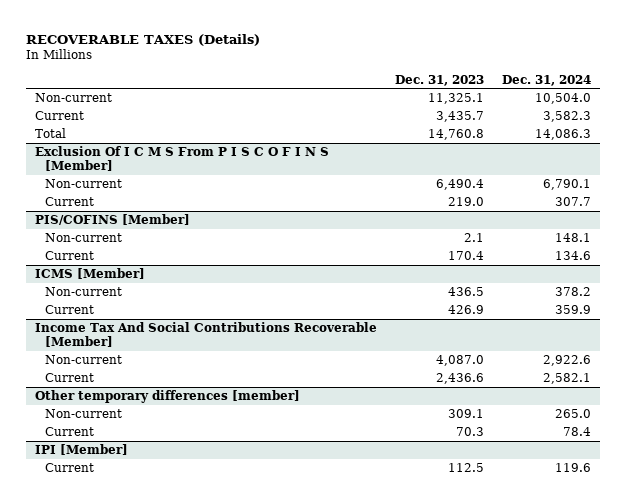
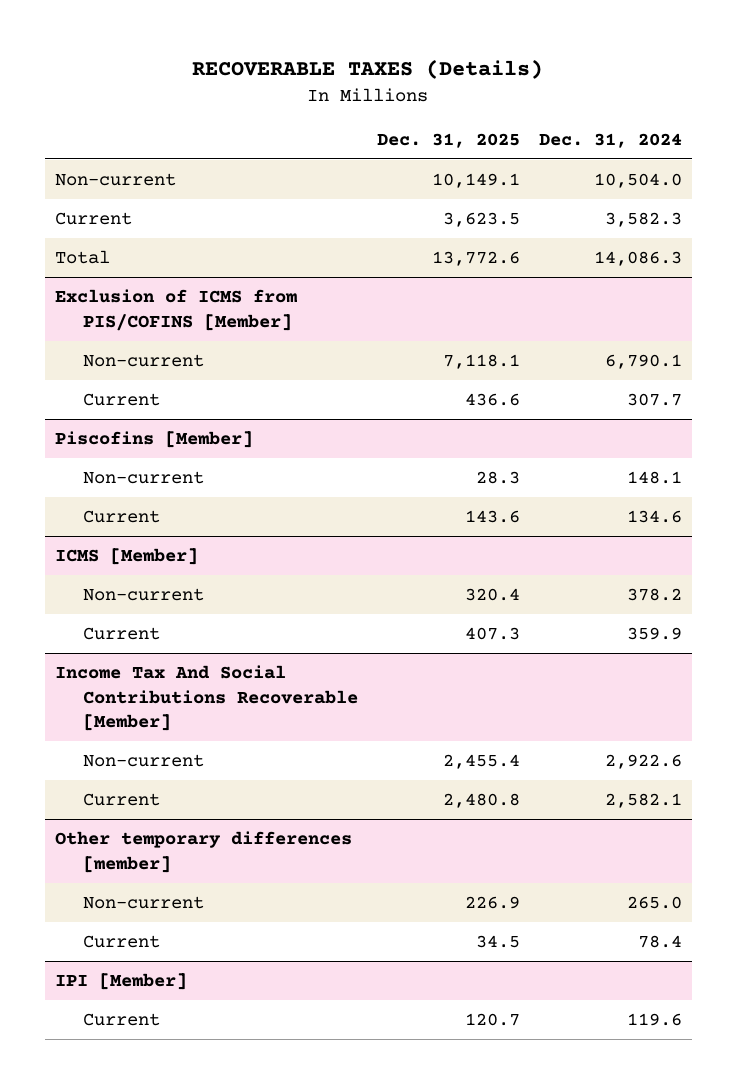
[395,74,485,86] Dec. 31, 2023 -> none
none -> [376,133,520,149] Dec. 31, 2025
[35,145,330,172] Exclusion Of I C M S From P I S C O F I N S [Member] -> [54,288,297,331] Exclusion of ICMS from PIS/COFINS [Member]
[35,213,191,225] PIS/COFINS [Member] -> [54,430,253,448] Piscofins [Member]

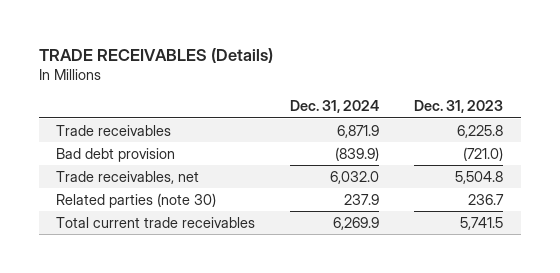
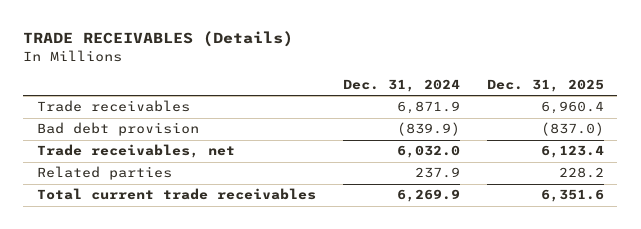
[414,100,504,114] Dec. 31, 2023 -> none
none -> [486,78,604,92] Dec. 31, 2025
[56,192,217,208] Related parties (note 30) -> [36,166,172,181] Related parties

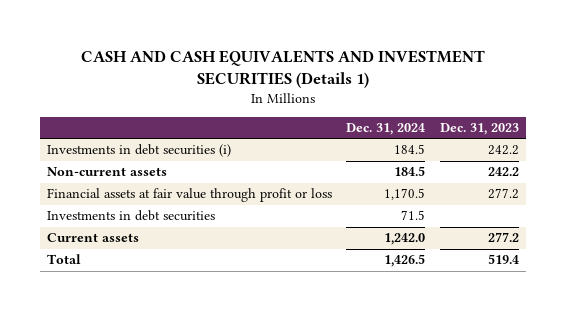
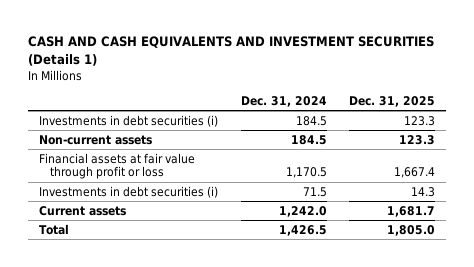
[439,123,519,136] Dec. 31, 2023 -> none
none -> [348,95,435,107] Dec. 31, 2025
[46,210,215,222] Investments in debt securities -> [39,185,219,198] Investments in debt securities (i)

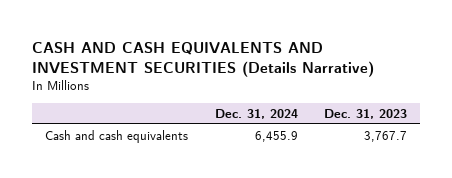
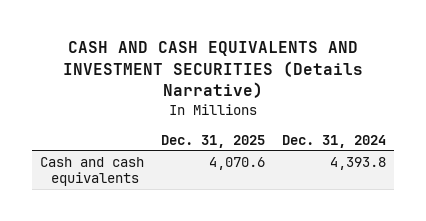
[323,109,407,120] Dec. 31, 2023 -> none
none -> [160,134,265,148] Dec. 31, 2025
[254,130,298,142] 6,455.9 -> [329,156,386,170] 4,393.8

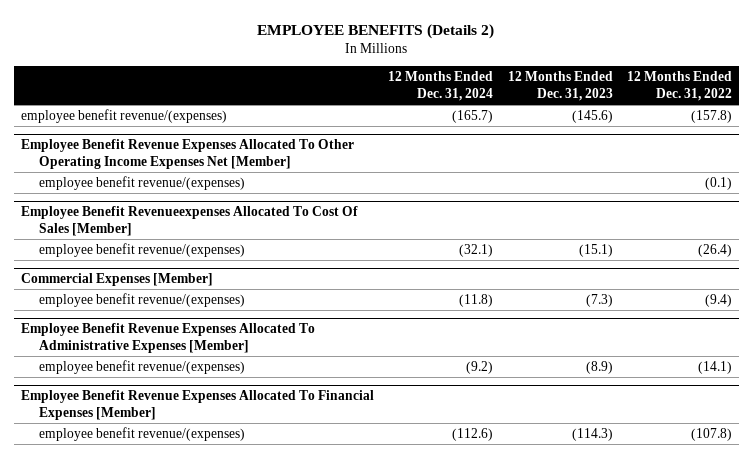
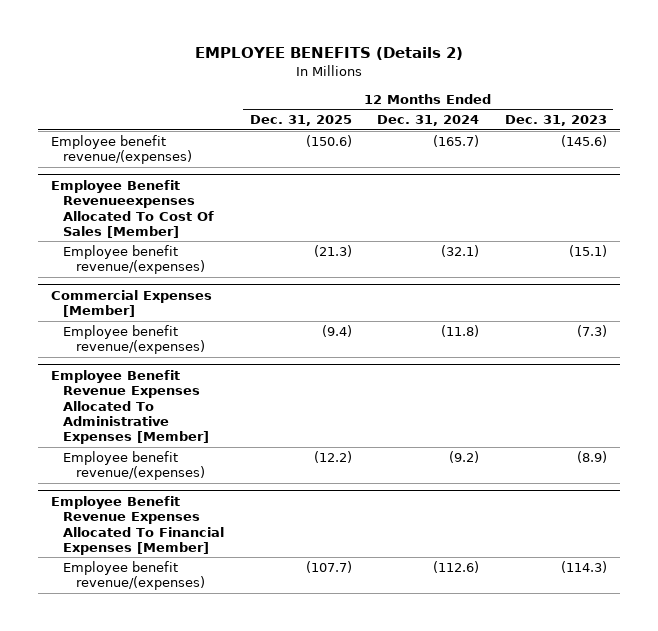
[627,71,733,101] 12 Months Ended Dec. 31, 2022 -> none
none -> [249,115,352,127] Dec. 31, 2025
[20,139,354,169] Employee Benefit Revenue Expenses Allocated To Other Operating Income Expenses Net [Member] -> none
[38,175,245,190] employee benefit revenue/(expenses) -> none
[20,108,227,123] employee benefit revenue/(expenses) -> [50,134,193,165] Employee benefit revenue/(expenses)
[38,242,245,257] employee benefit revenue/(expenses) -> [63,244,205,275] Employee benefit revenue/(expenses)
[38,292,245,307] employee benefit revenue/(expenses) -> [63,324,205,355] Employee benefit revenue/(expenses)
[38,359,245,374] employee benefit revenue/(expenses) -> [63,450,205,481] Employee benefit revenue/(expenses)
[38,426,245,441] employee benefit revenue/(expenses) -> [63,560,205,591] Employee benefit revenue/(expenses)

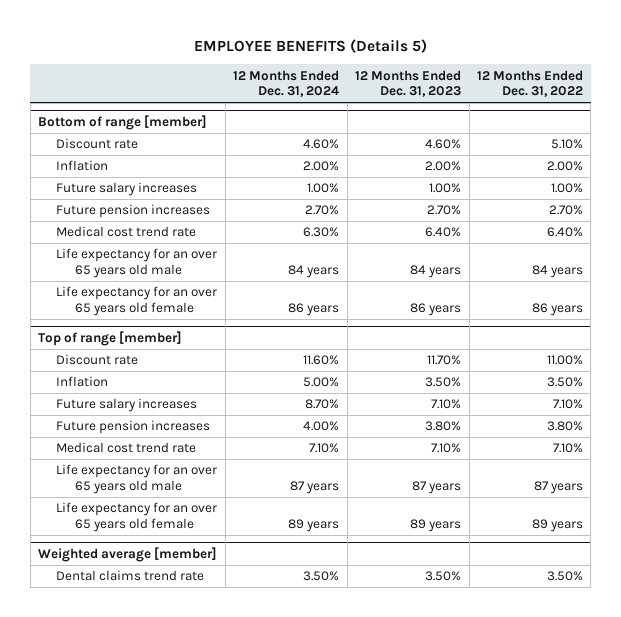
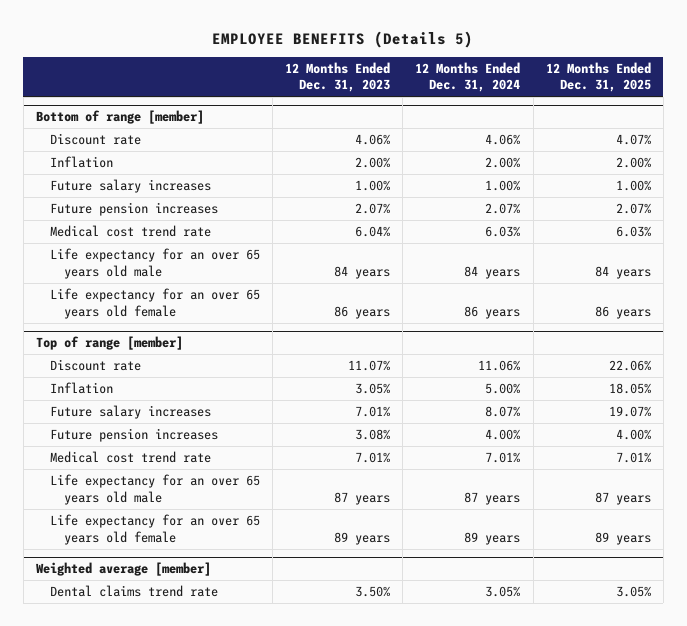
[477,69,584,98] 12 Months Ended Dec. 31, 2022 -> none
none -> [545,61,651,93] 12 Months Ended Dec. 31, 2025
[303,139,340,150] 4.60% -> [485,134,521,146] 4.06%
[425,139,462,150] 4.60% -> [355,134,391,146] 4.06%
[305,205,340,216] 2.70% -> [485,203,521,215] 2.07%
[427,205,462,216] 2.70% -> [355,203,391,215] 2.07%
[303,227,340,238] 6.30% -> [485,226,521,238] 6.03%
[425,227,462,238] 6.40% -> [355,226,391,238] 6.04%
[303,355,340,366] 11.60% -> [478,360,521,372] 11.06%
[427,355,462,366] 11.70% -> [348,360,391,372] 11.07%
[425,377,462,388] 3.50% -> [355,383,391,395] 3.05%
[305,399,340,410] 8.70% -> [485,406,521,418] 8.07%
[431,399,462,410] 7.10% -> [355,406,391,418] 7.01%
[425,421,462,432] 3.80% -> [355,429,391,441] 3.08%
[309,443,340,454] 7.10% -> [485,452,521,464] 7.01%
[431,443,462,454] 7.10% -> [355,452,391,464] 7.01%
[303,571,340,582] 3.50% -> [485,586,521,598] 3.05%

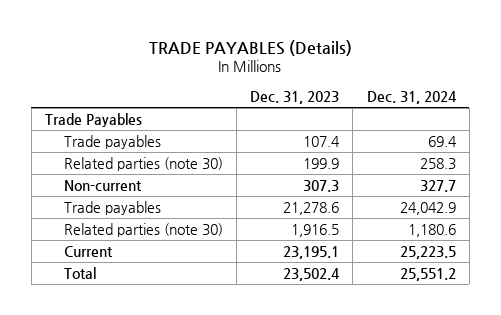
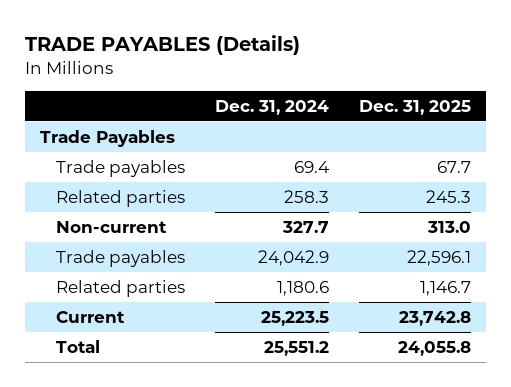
[250,90,340,104] Dec. 31, 2023 -> none
none -> [358,99,471,115] Dec. 31, 2025
[63,157,223,172] Related parties (note 30) -> [56,189,186,207] Related parties
[63,223,223,238] Related parties (note 30) -> [56,279,186,297] Related parties

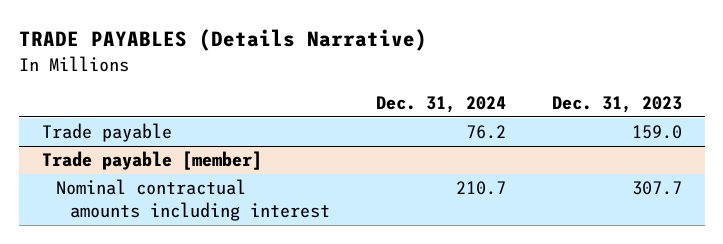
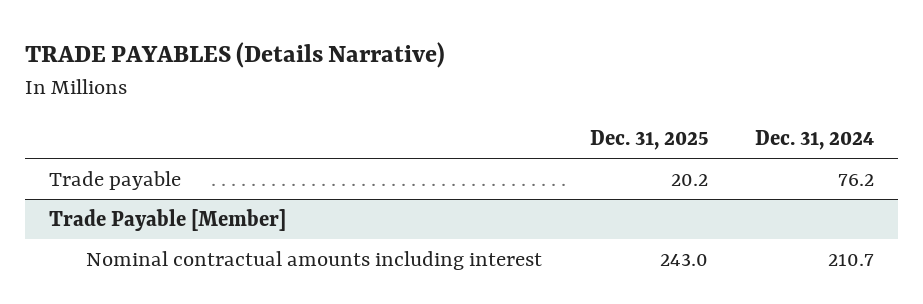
[551,95,682,113] Dec. 31, 2023 -> none
none -> [589,130,708,151] Dec. 31, 2025
[41,151,262,171] Trade payable [member] -> [48,208,286,231] Trade Payable [Member]

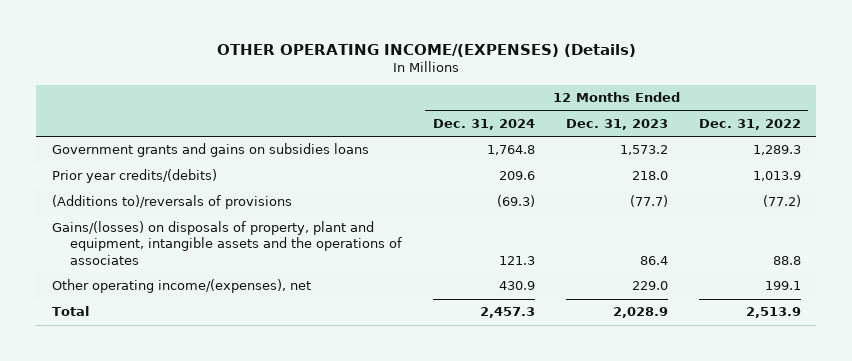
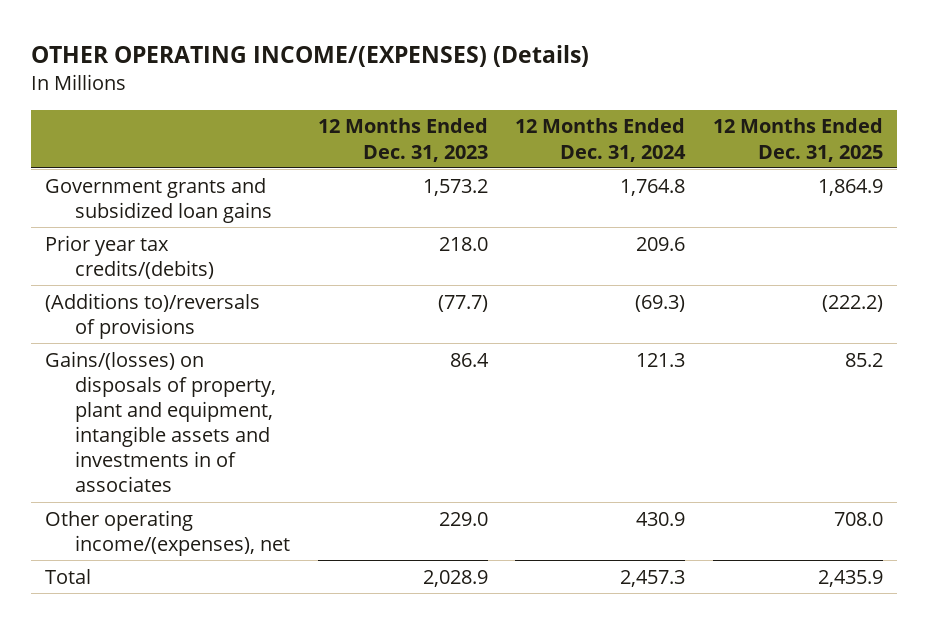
[698,118,801,130] Dec. 31, 2022 -> none
none -> [713,118,884,162] 12 Months Ended Dec. 31, 2025
[51,143,369,158] Government grants and gains on subsidies loans -> [45,177,272,223] Government grants and subsidized loan gains
[51,169,217,184] Prior year credits/(debits) -> [45,234,214,279] Prior year tax credits/(debits)
[51,221,402,265] Gains/(losses) on disposals of property, plant and equipment, intangible assets and the operations of associates -> [45,350,276,493] Gains/(losses) on disposals of property, plant and equipment, intangible assets and investments in of associates

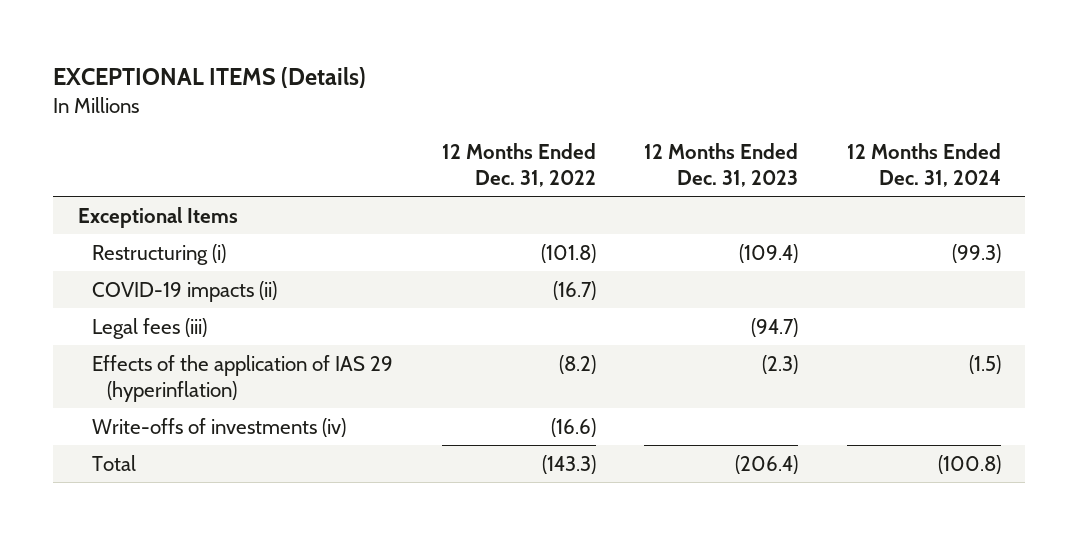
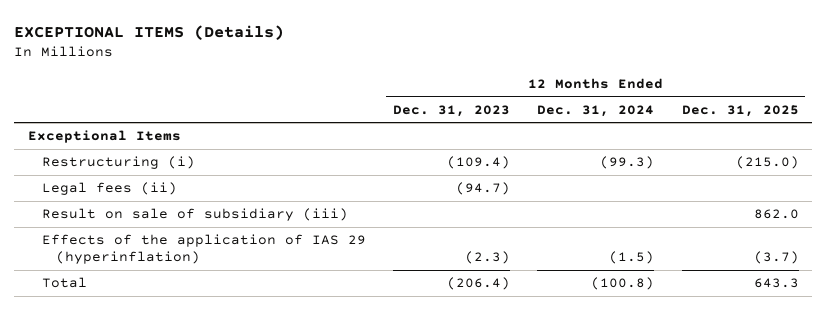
[441,143,596,187] 12 Months Ended Dec. 31, 2022 -> none
none -> [681,104,799,117] Dec. 31, 2025
[92,280,278,302] COVID-19 impacts (ii) -> none
[92,317,208,339] Legal fees (iii) -> [41,182,177,196] Legal fees (ii)
none -> [41,208,348,222] Result on sale of subsidiary (iii)
[92,417,347,437] Write-offs of investments (iv) -> none

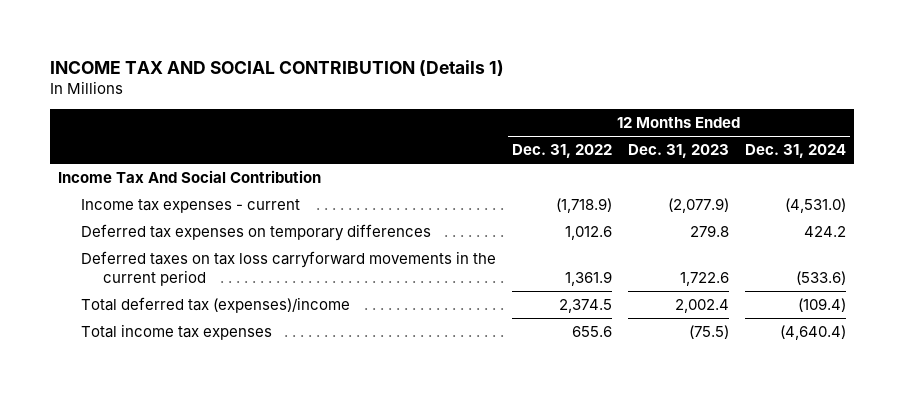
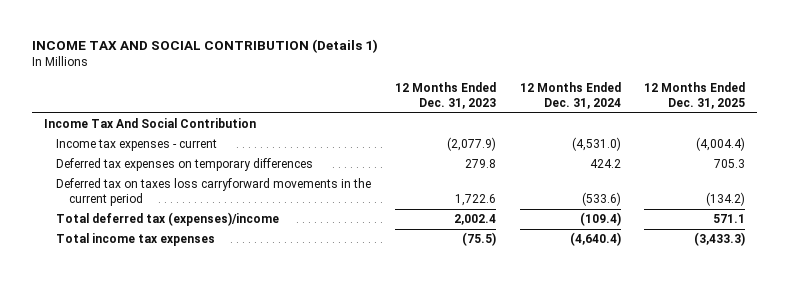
[511,144,612,159] Dec. 31, 2022 -> none
none -> [644,82,746,109] 12 Months Ended Dec. 31, 2025
[80,251,496,286] Deferred taxes on tax loss carryforward movements in the current period -> [56,178,372,206] Deferred tax on taxes loss carryforward movements in the current period

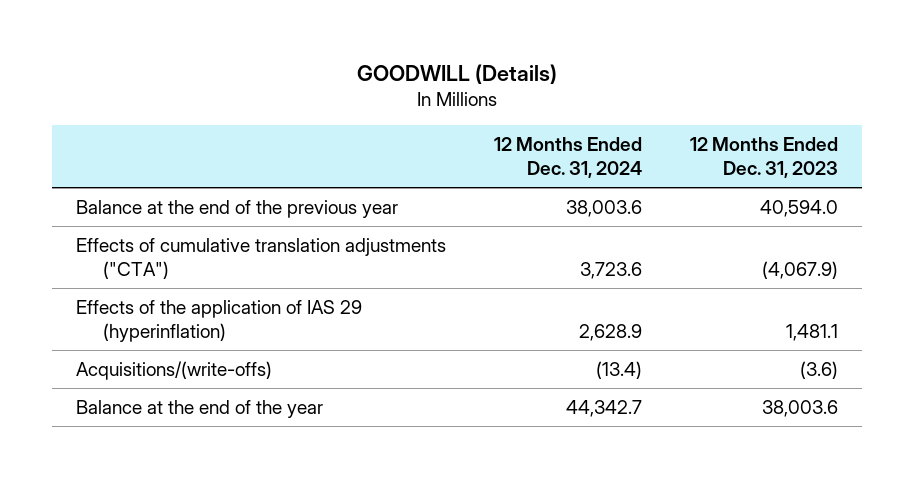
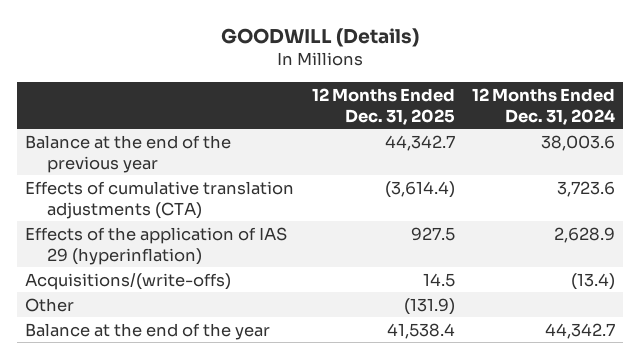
[690,136,839,178] 12 Months Ended Dec. 31, 2023 -> none
none -> [311,87,455,125] 12 Months Ended Dec. 31, 2025
[75,237,446,280] Effects of cumulative translation adjustments ("CTA") -> [25,180,295,219] Effects of cumulative translation adjustments (CTA)
none -> [25,297,75,312] Other

